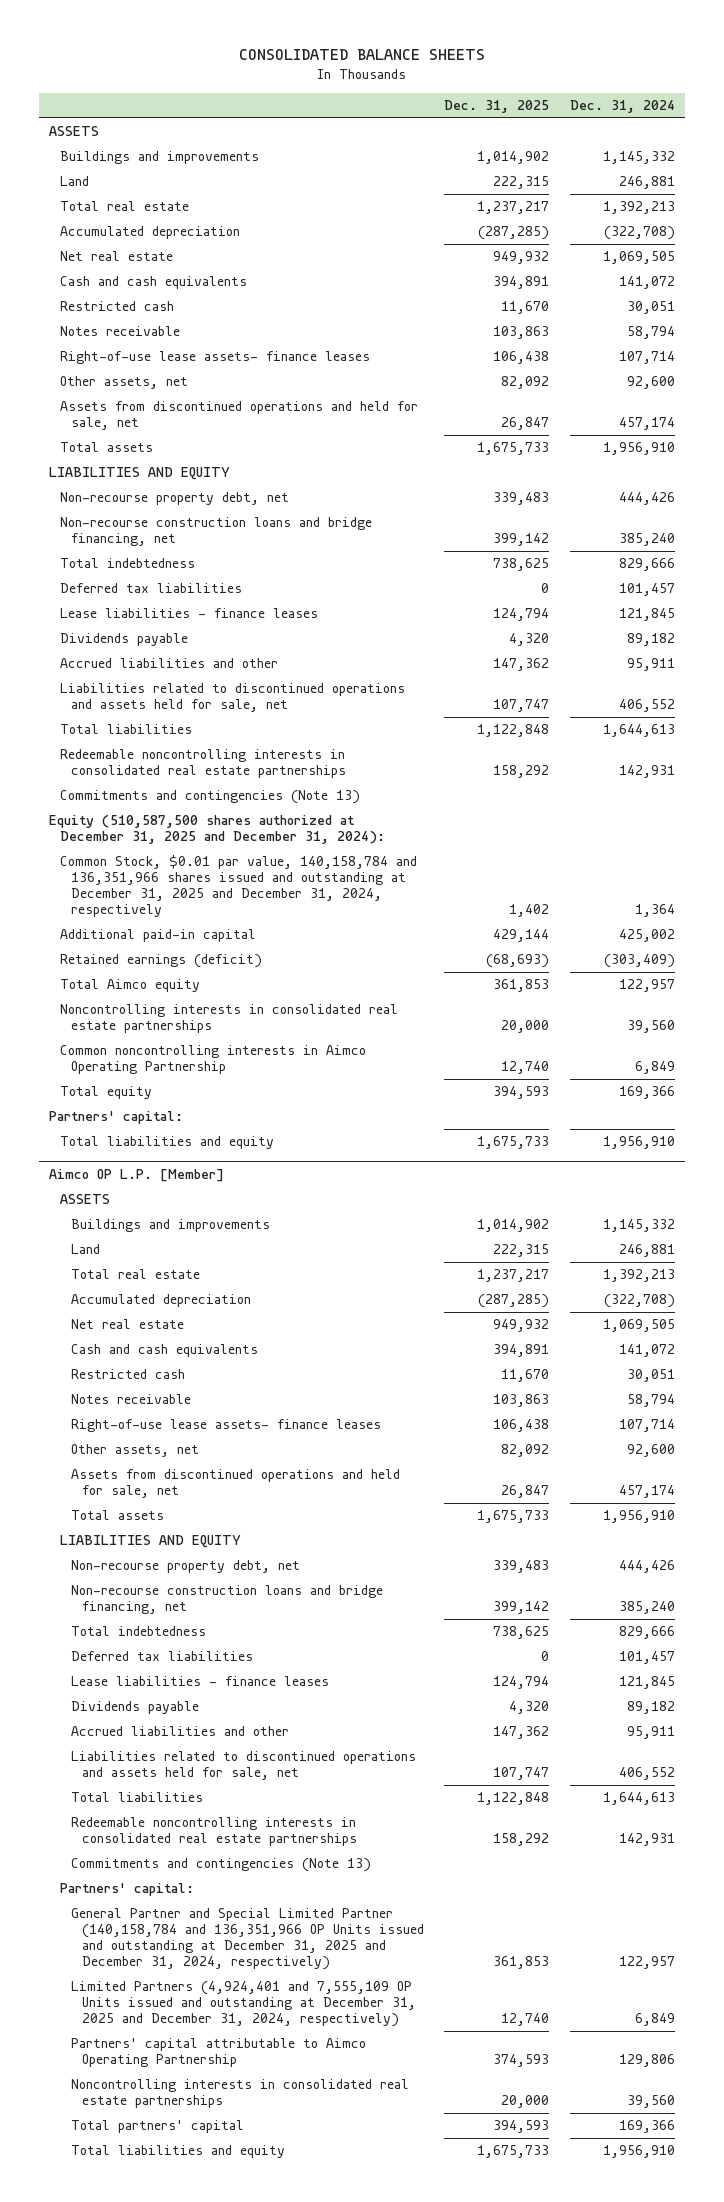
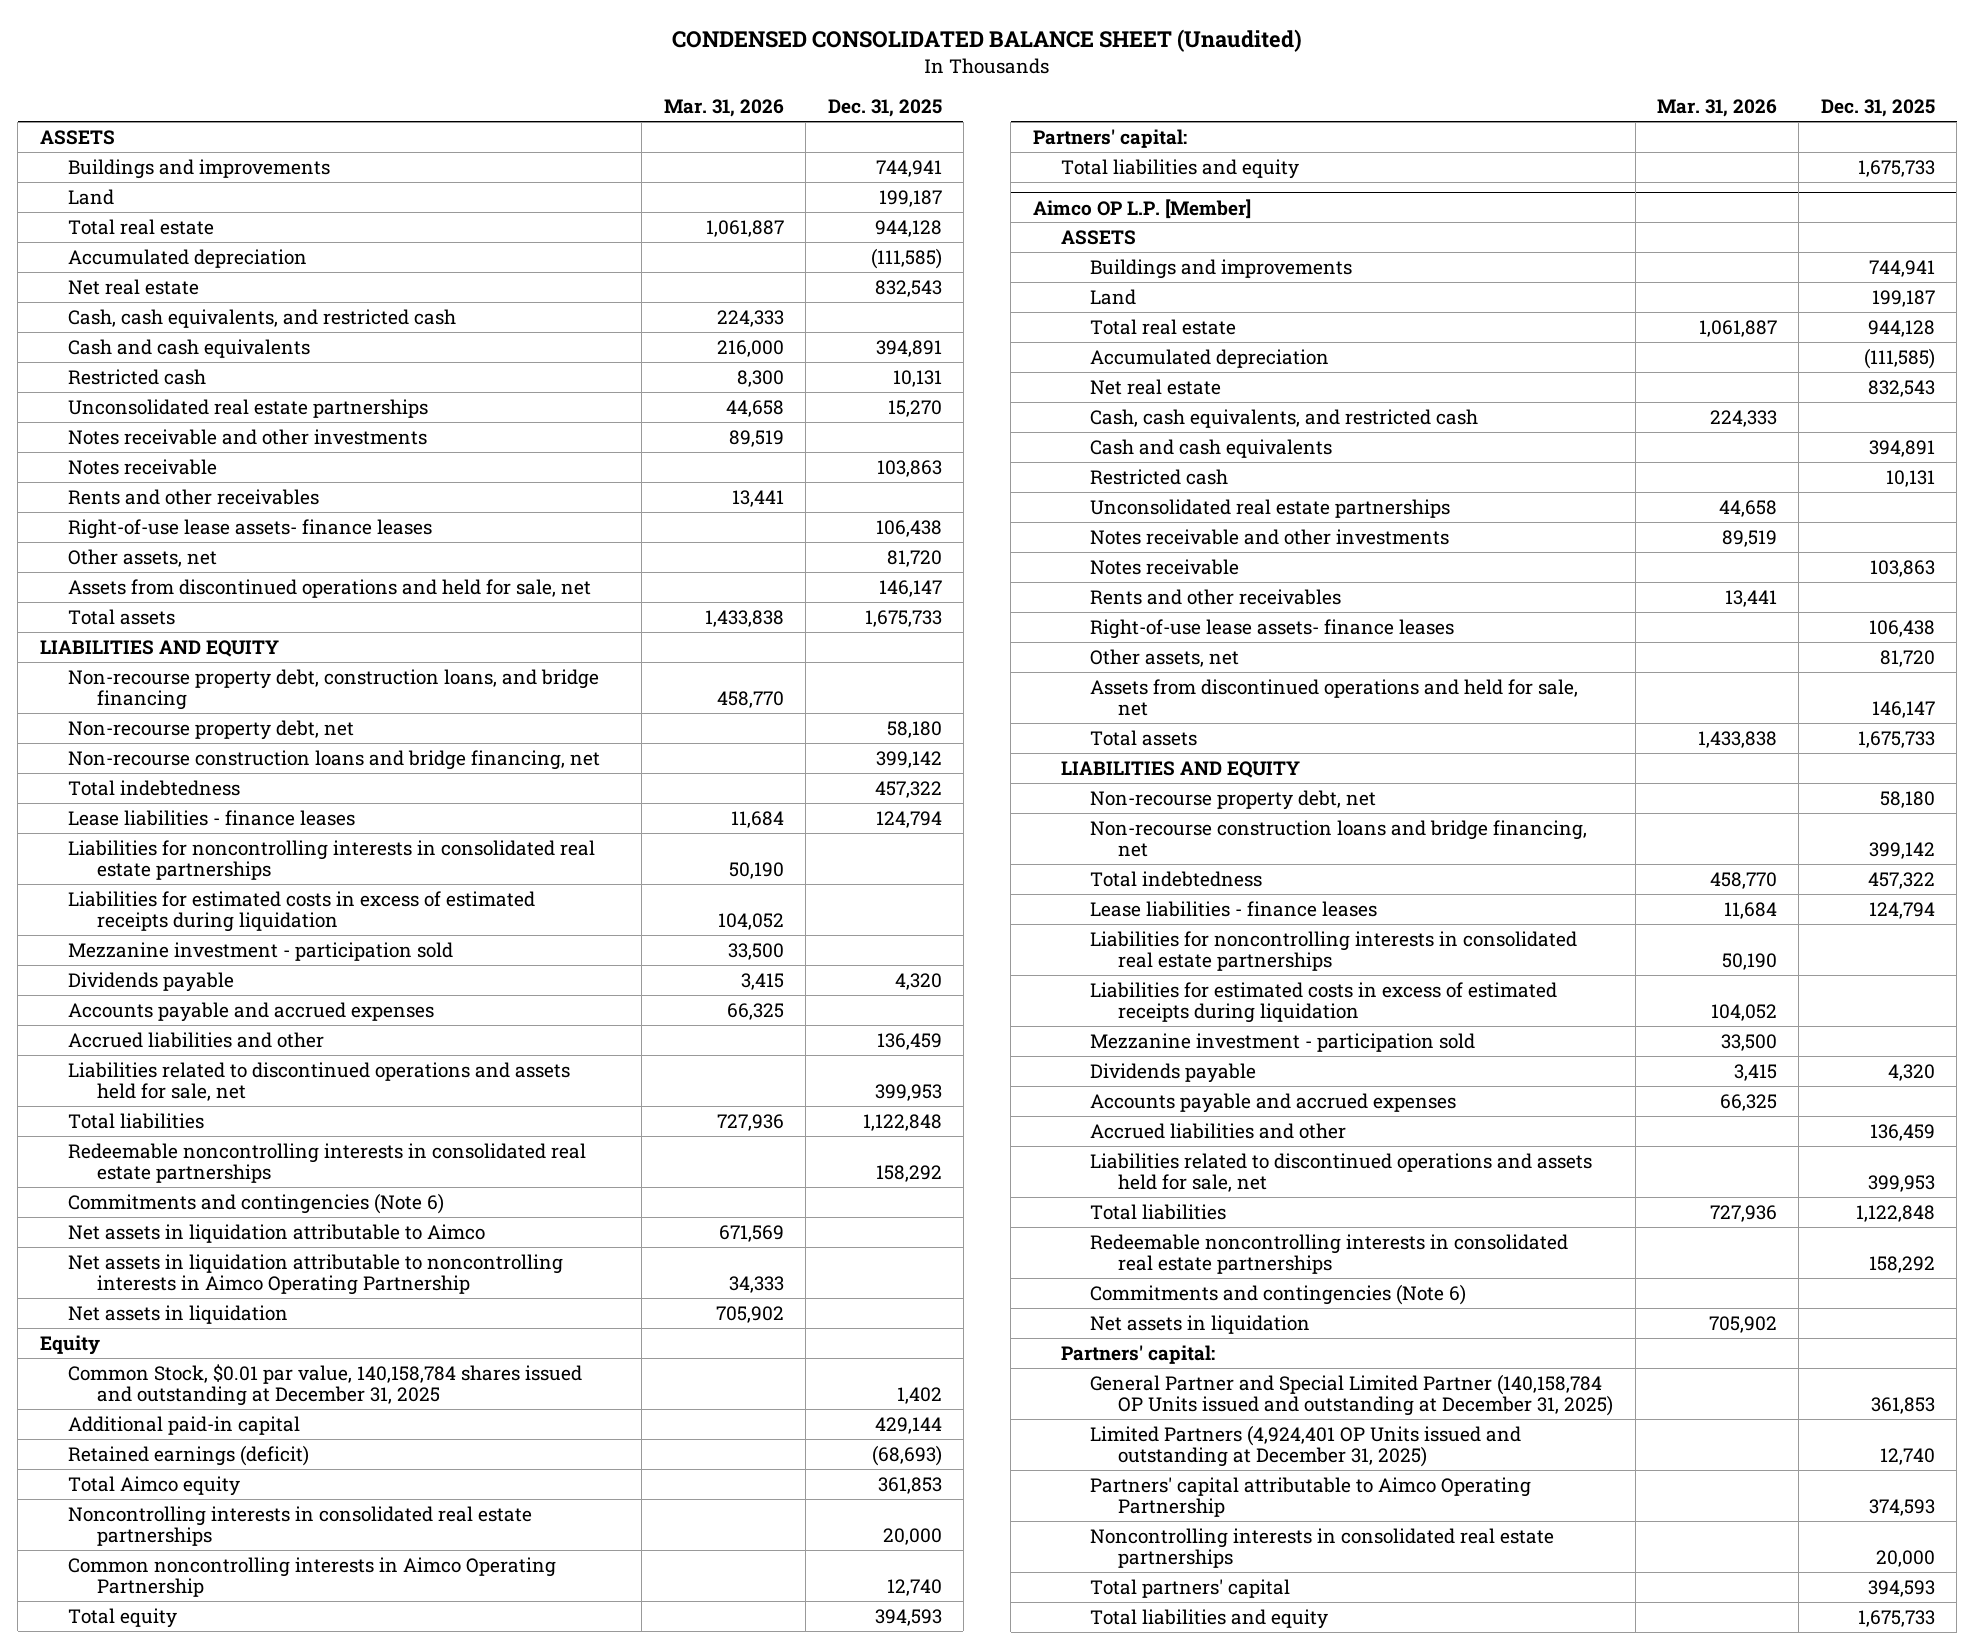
[239,49,486,61] CONSOLIDATED BALANCE SHEETS -> [672,29,1303,53] CONDENSED CONSOLIDATED BALANCE SHEET (Unaudited)
[569,100,675,114] Dec. 31, 2024 -> none
none -> [663,99,784,118] Mar. 31, 2026
[477,151,550,165] 1,014,902 -> [875,159,942,177] 744,941
[493,176,550,190] 222,315 -> [878,189,942,207] 199,187
[477,201,550,215] 1,237,217 -> [874,219,942,237] 944,128
[478,226,550,241] (287,285) -> [870,247,942,269] (111,585)
[493,251,550,265] 949,932 -> [874,279,942,297] 832,543
none -> [68,308,457,328] Cash, cash equivalents, and restricted cash
[501,301,550,315] 11,670 -> [892,369,942,387] 10,131
none -> [68,398,429,418] Unconsolidated real estate partnerships
none -> [68,428,428,445] Notes receivable and other investments
none -> [68,488,320,505] Rents and other receivables
[501,376,550,390] 82,092 -> [886,549,942,567] 81,720
[501,417,550,431] 26,847 -> [878,579,942,597] 146,147
none -> [68,668,600,711] Non-recourse property debt, construction loans, and bridge financing
[493,492,550,506] 339,483 -> [886,720,942,738] 58,180
[60,583,243,594] Deferred tax liabilities -> none
[493,558,550,572] 738,625 -> [874,780,942,798] 457,322
none -> [68,839,596,881] Liabilities for noncontrolling interests in consolidated real estate partnerships
none -> [68,890,536,933] Liabilities for estimated costs in excess of estimated receipts during liquidation
none -> [68,941,454,961] Mezzanine investment - participation sold
none -> [68,1001,435,1022] Accounts payable and accrued expenses
[493,658,550,672] 147,362 -> [876,1032,942,1050] 136,459
[493,699,550,713] 107,747 -> [874,1084,942,1102] 399,953
[60,790,361,805] Commitments and contingencies (Note 13) -> [68,1192,445,1214] Commitments and contingencies (Note 6)
none -> [68,1223,486,1243] Net assets in liquidation attributable to Aimco
none -> [68,1253,564,1296] Net assets in liquidation attributable to noncontrolling interests in Aimco Operating Partnership
none -> [68,1304,289,1324] Net assets in liquidation
[49,815,386,845] Equity (510,587,500 shares authorized at December 31, 2025 and December 31, 2024): -> [39,1334,100,1355] Equity
[60,855,418,918] Common Stock, $0.01 par value, 140,158,784 and 136,351,966 shares issued and outstanding at December 31, 2025 and December 31, 2024, respectively -> [68,1363,583,1407] Common Stock, $0.01 par value, 140,158,784 shares issued and outstanding at December 31, 2025
[477,1219,550,1233] 1,014,902 -> [1868,259,1935,277] 744,941
[493,1244,550,1258] 222,315 -> [1871,289,1935,307] 199,187
[477,1269,550,1283] 1,237,217 -> [1867,319,1935,337] 944,128
[478,1294,550,1309] (287,285) -> [1863,347,1935,369] (111,585)
[493,1319,550,1333] 949,932 -> [1867,379,1935,397] 832,543
none -> [1089,408,1478,428] Cash, cash equivalents, and restricted cash
[501,1369,550,1383] 11,670 -> [1885,469,1935,487] 10,131
none -> [1089,498,1450,518] Unconsolidated real estate partnerships
none -> [1089,528,1449,545] Notes receivable and other investments
none -> [1089,588,1341,605] Rents and other receivables
[501,1444,550,1458] 82,092 -> [1879,649,1935,667] 81,720
[501,1485,550,1499] 26,847 -> [1871,701,1935,719] 146,147
[493,1560,550,1574] 339,483 -> [1879,790,1935,808] 58,180
[71,1651,254,1662] Deferred tax liabilities -> none
[493,1626,550,1640] 738,625 -> [1867,871,1935,889] 457,322
none -> [1089,930,1577,972] Liabilities for noncontrolling interests in consolidated real estate partnerships
none -> [1089,981,1557,1024] Liabilities for estimated costs in excess of estimated receipts during liquidation
none -> [1089,1032,1475,1052] Mezzanine investment - participation sold
none -> [1089,1092,1456,1113] Accounts payable and accrued expenses
[493,1726,550,1740] 147,362 -> [1869,1123,1935,1141] 136,459
[493,1767,550,1781] 107,747 -> [1867,1175,1935,1193] 399,953
[71,1858,372,1873] Commitments and contingencies (Note 13) -> [1089,1283,1466,1305] Commitments and contingencies (Note 6)
none -> [1089,1314,1310,1334] Net assets in liquidation
[71,1908,424,1971] General Partner and Special Limited Partner (140,158,784 and 136,351,966 OP Units issued and outstanding at December 31, 2025 and December 31, 2024, respectively) -> [1089,1373,1614,1417] General Partner and Special Limited Partner (140,158,784 OP Units issued and outstanding at December 31, 2025)
[71,1981,416,2028] Limited Partners (4,924,401 and 7,555,109 OP Units issued and outstanding at December 31, 2025 and December 31, 2024, respectively) -> [1089,1424,1521,1468] Limited Partners (4,924,401 OP Units issued and outstanding at December 31, 2025)

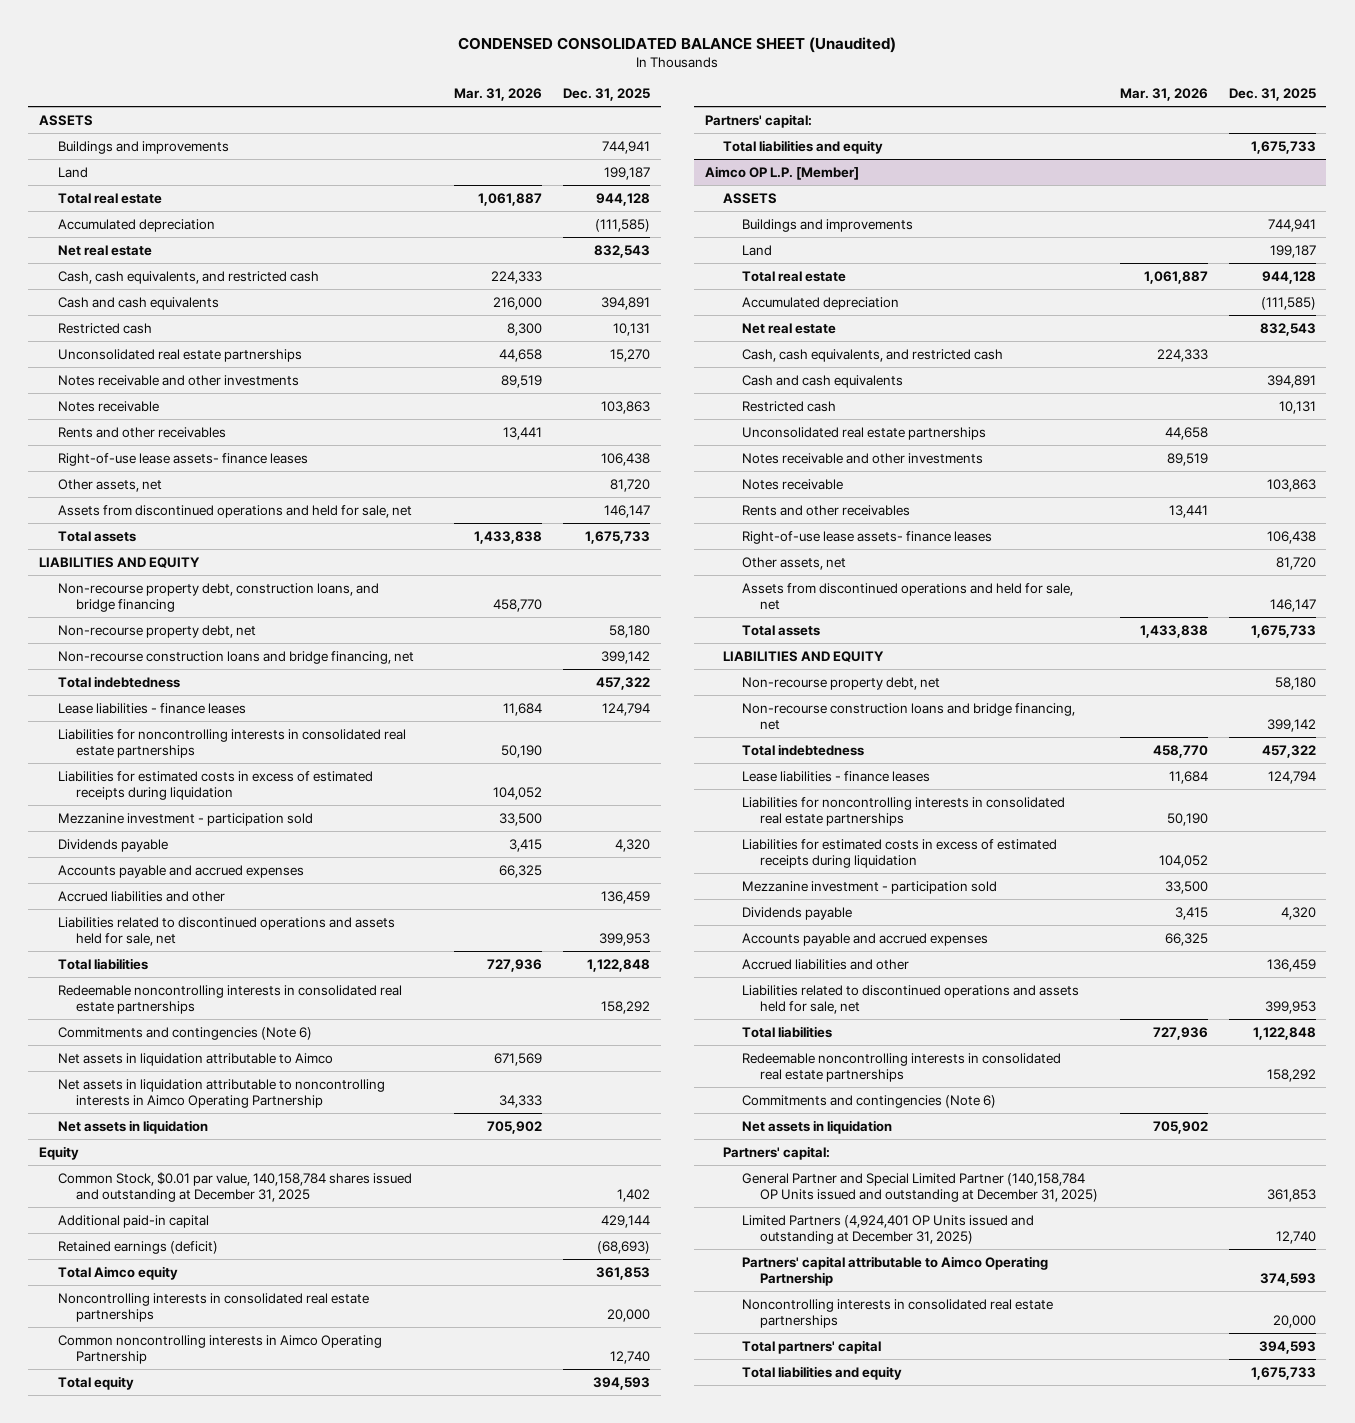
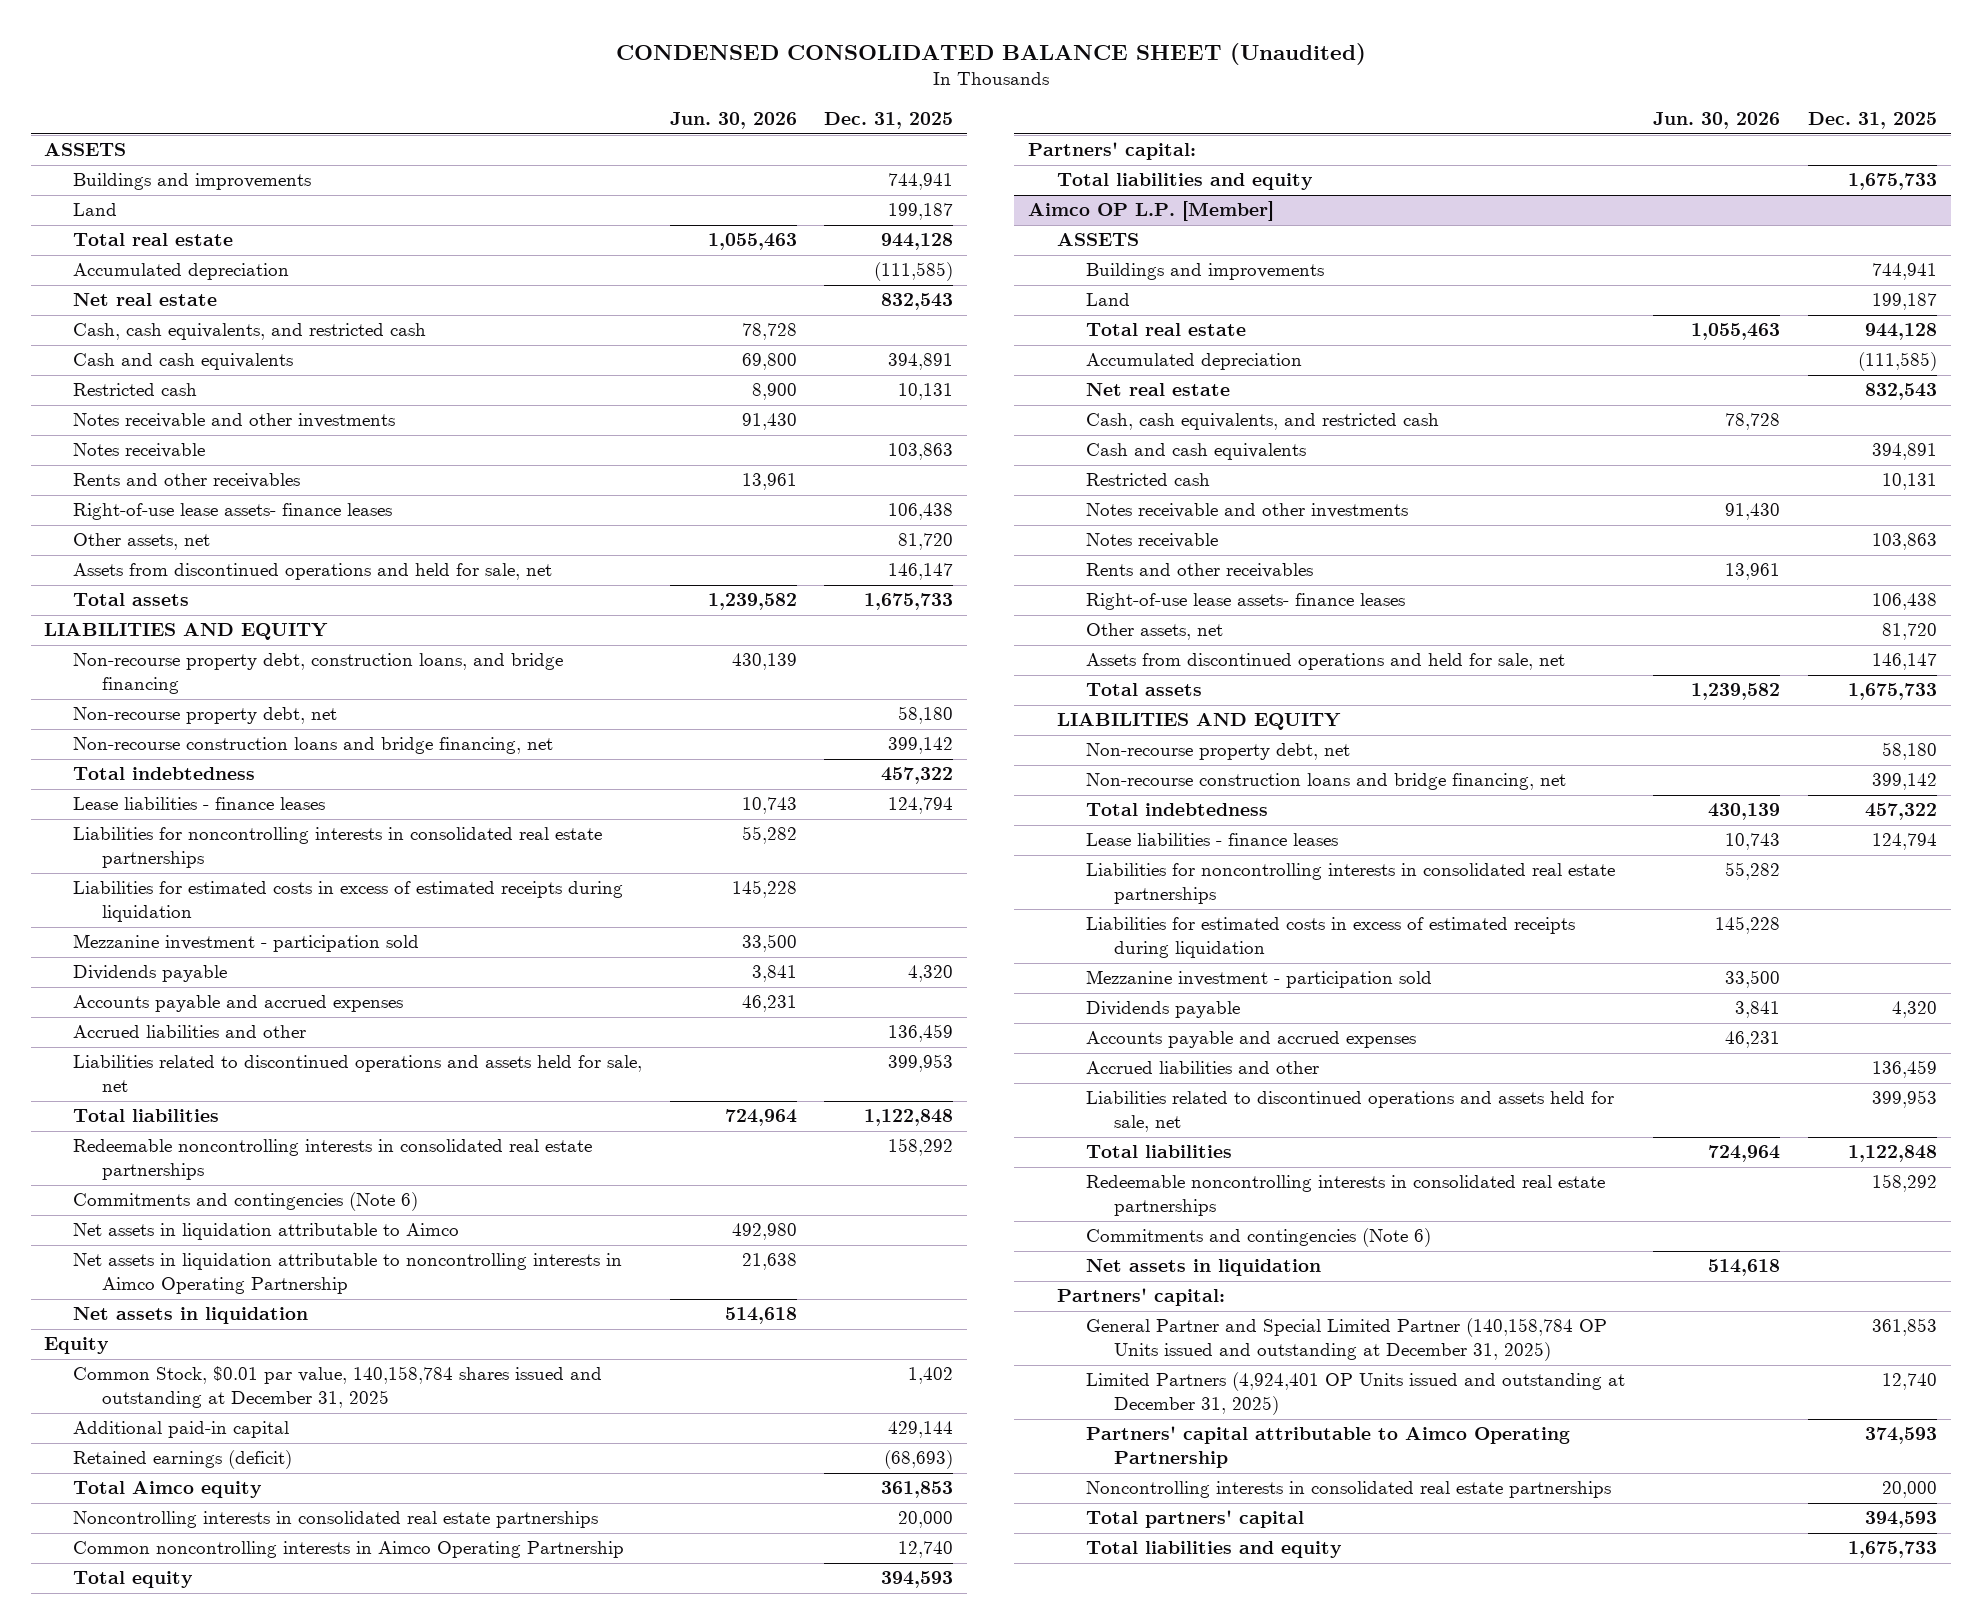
[453,88,542,102] Mar. 31, 2026 -> none
none -> [669,112,797,130] Jun. 30, 2026
[57,348,302,362] Unconsolidated real estate partnerships -> none
[741,426,986,440] Unconsolidated real estate partnerships -> none

